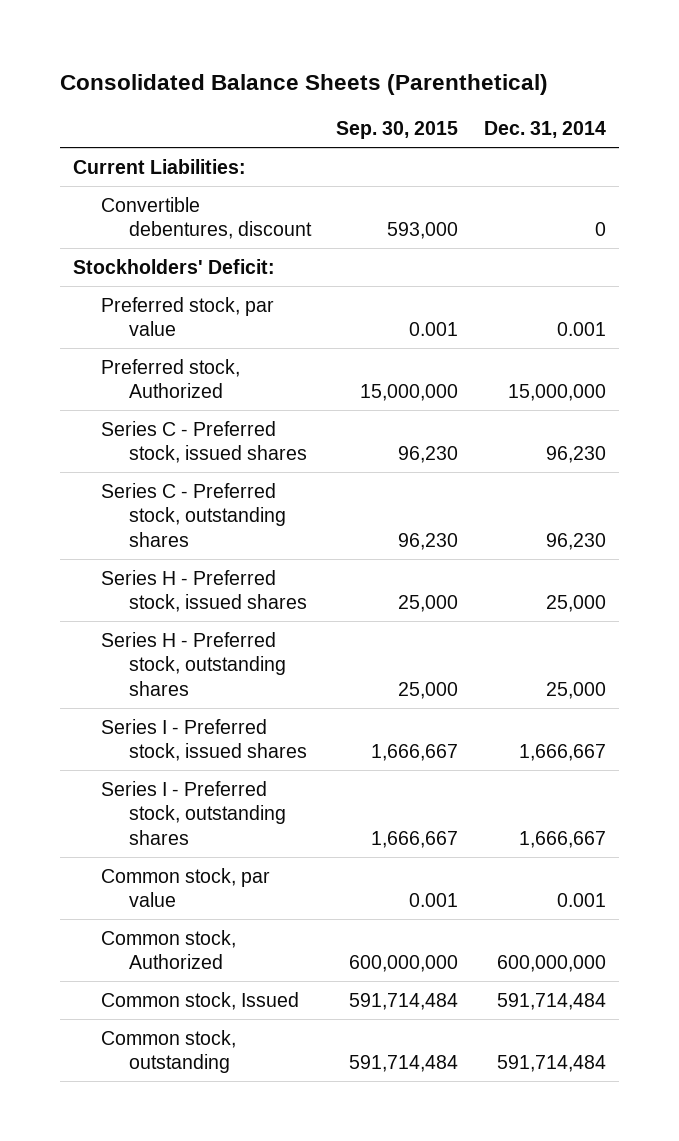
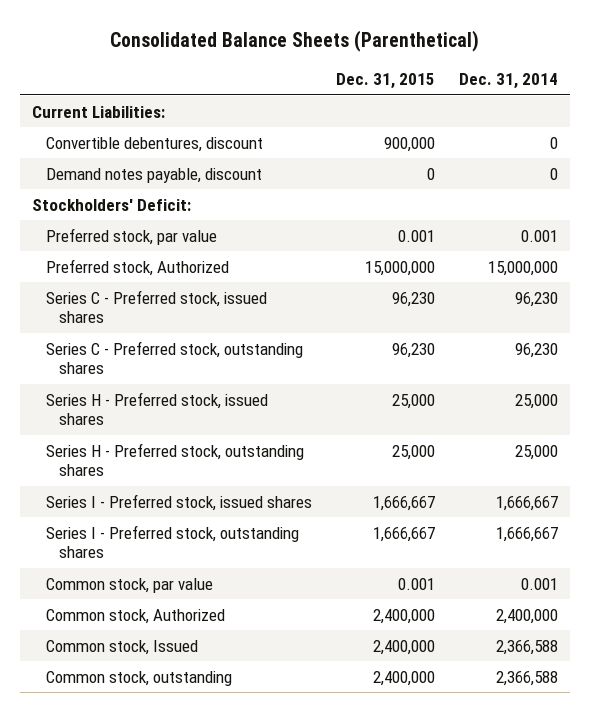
[336,121,459,140] Sep. 30, 2015 -> none
none -> [335,73,435,90] Dec. 31, 2015
none -> [45,167,262,183] Demand notes payable, discount
[496,955,606,973] 600,000,000 -> [495,608,558,624] 2,400,000
[496,992,606,1010] 591,714,484 -> [495,639,558,655] 2,366,588
[496,1055,606,1073] 591,714,484 -> [495,670,558,686] 2,366,588

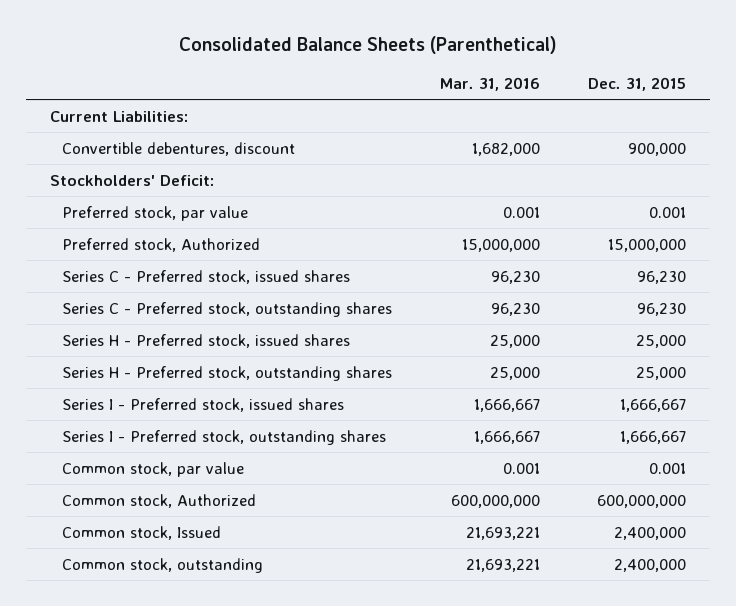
[458,73,558,90] Dec. 31, 2014 -> none
none -> [440,76,541,91] Mar. 31, 2016
[45,167,262,183] Demand notes payable, discount -> none
[372,608,435,624] 2,400,000 -> [597,494,687,508] 600,000,000

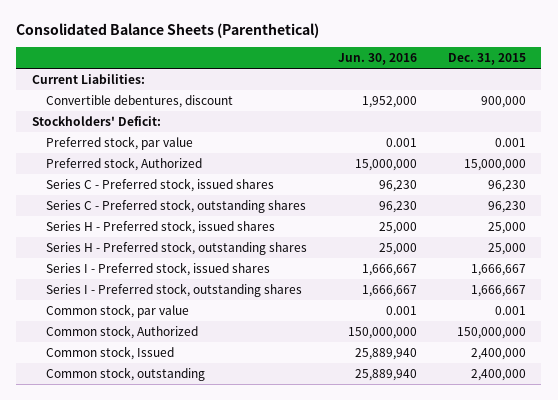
[440,76,541,91] Mar. 31, 2016 -> none
none -> [338,53,418,66] Jun. 30, 2016
[597,494,687,508] 600,000,000 -> [456,326,526,339] 150,000,000

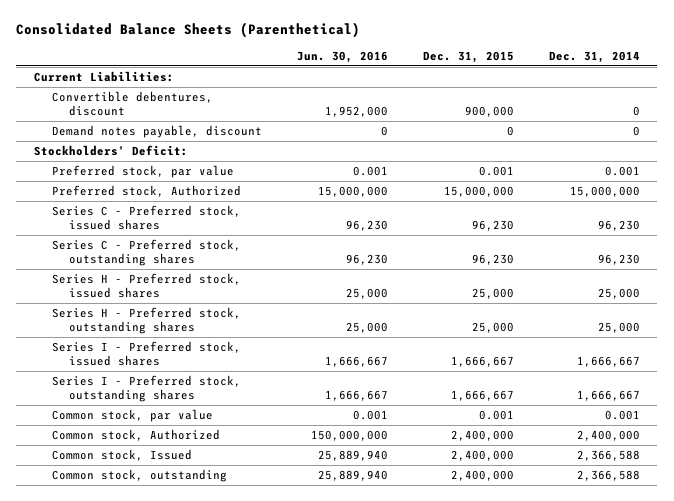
none -> [548,51,640,64] Dec. 31, 2014
none -> [51,124,262,138] Demand notes payable, discount
[456,326,526,339] 150,000,000 -> [450,429,514,441] 2,400,000

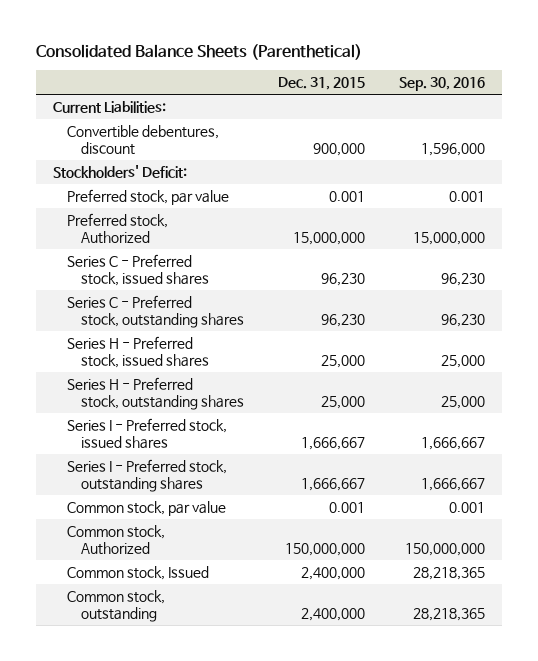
[296,51,388,64] Jun. 30, 2016 -> none
[548,51,640,64] Dec. 31, 2014 -> none
none -> [399,77,486,92] Sep. 30, 2016
[51,124,262,138] Demand notes payable, discount -> none
[450,429,514,441] 2,400,000 -> [285,542,366,556] 150,000,000

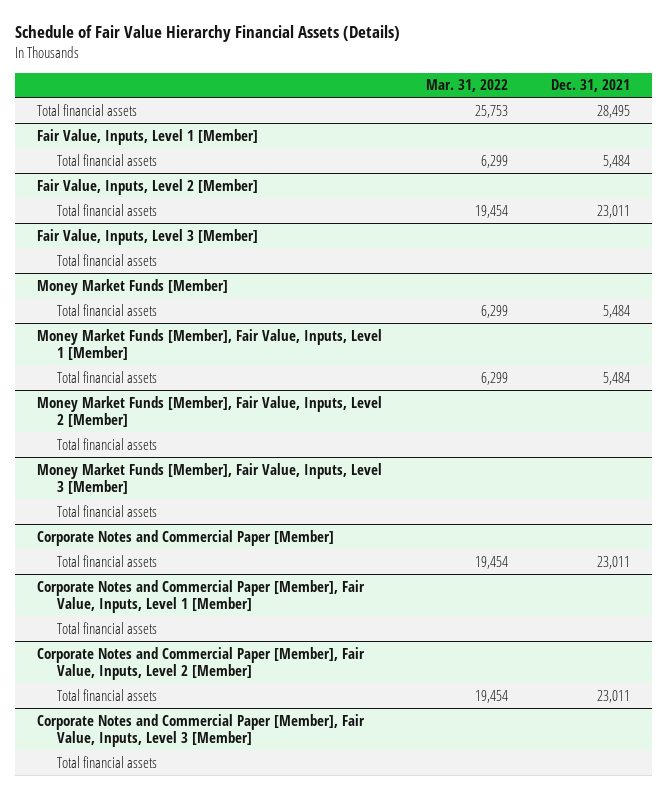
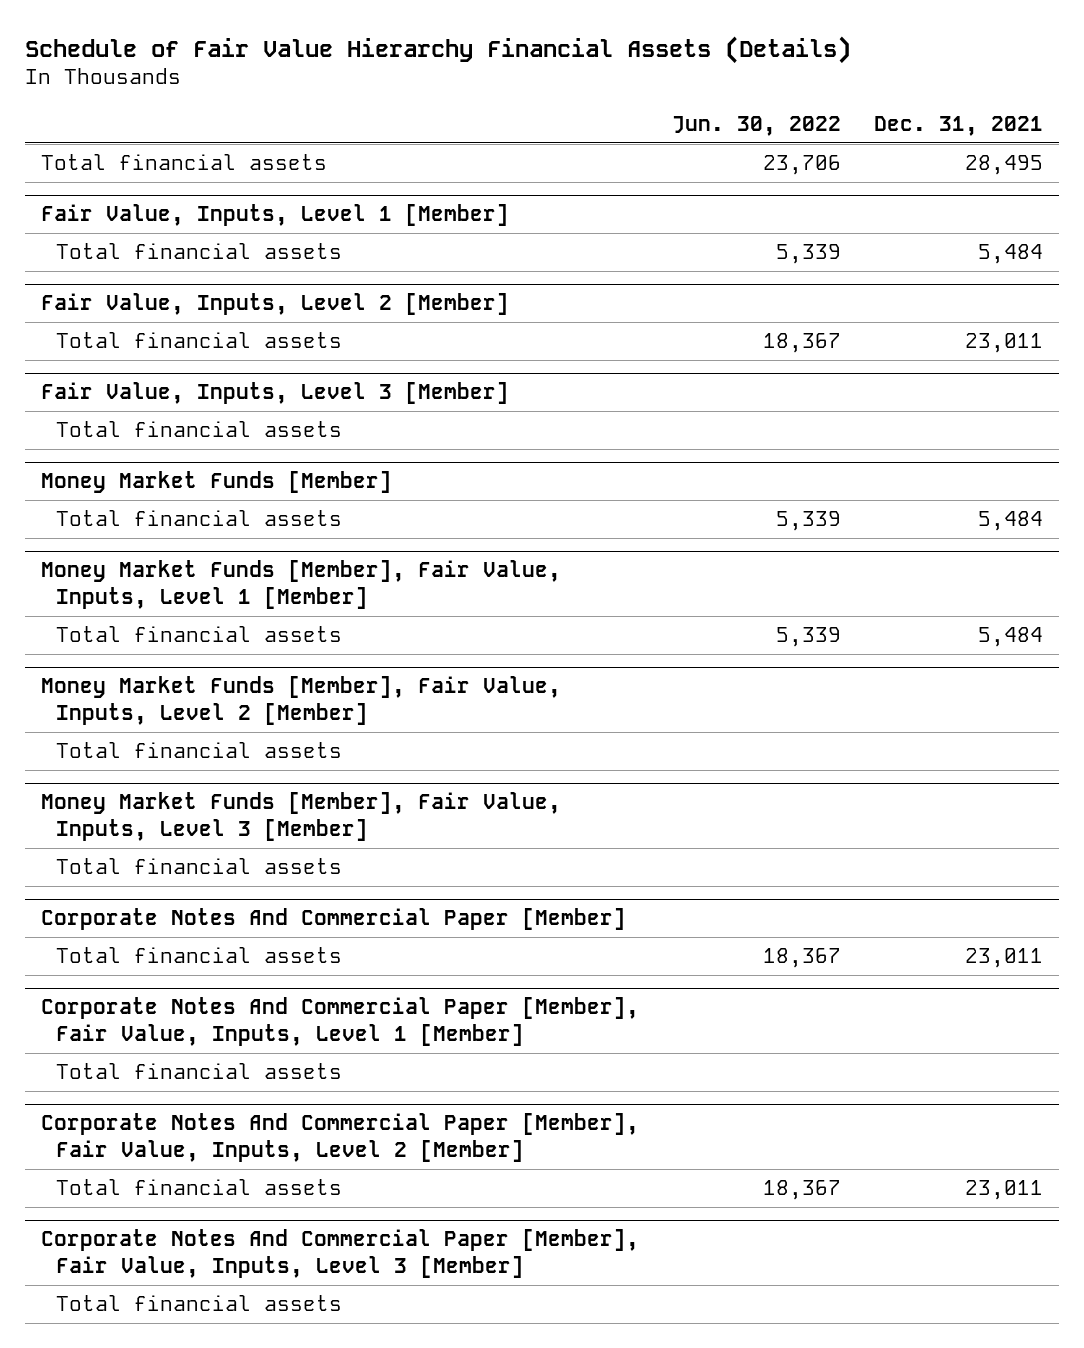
[425,79,508,93] Mar. 31, 2022 -> none
none -> [672,115,842,136] Jun. 30, 2022
[37,529,335,546] Corporate Notes and Commercial Paper [Member] -> [41,908,627,931] Corporate Notes And Commercial Paper [Member]
[37,579,366,613] Corporate Notes and Commercial Paper [Member], Fair Value, Inputs, Level 1 [Member] -> [41,997,640,1046] Corporate Notes And Commercial Paper [Member], Fair Value, Inputs, Level 1 [Member]
[37,646,366,680] Corporate Notes and Commercial Paper [Member], Fair Value, Inputs, Level 2 [Member] -> [41,1113,640,1162] Corporate Notes And Commercial Paper [Member], Fair Value, Inputs, Level 2 [Member]
[37,713,366,747] Corporate Notes and Commercial Paper [Member], Fair Value, Inputs, Level 3 [Member] -> [41,1229,640,1278] Corporate Notes And Commercial Paper [Member], Fair Value, Inputs, Level 3 [Member]

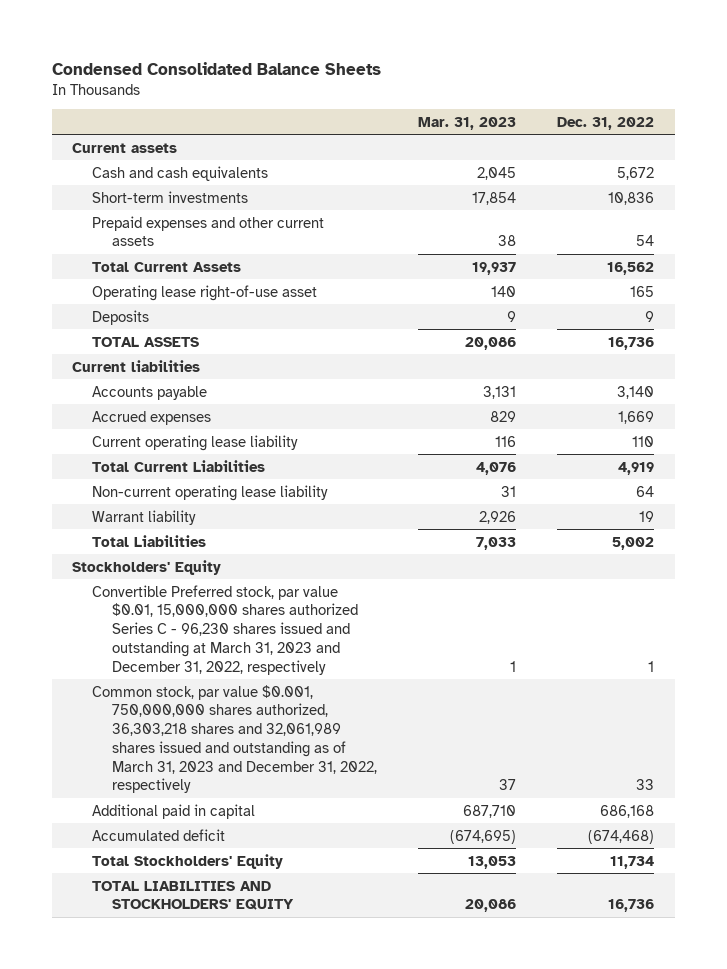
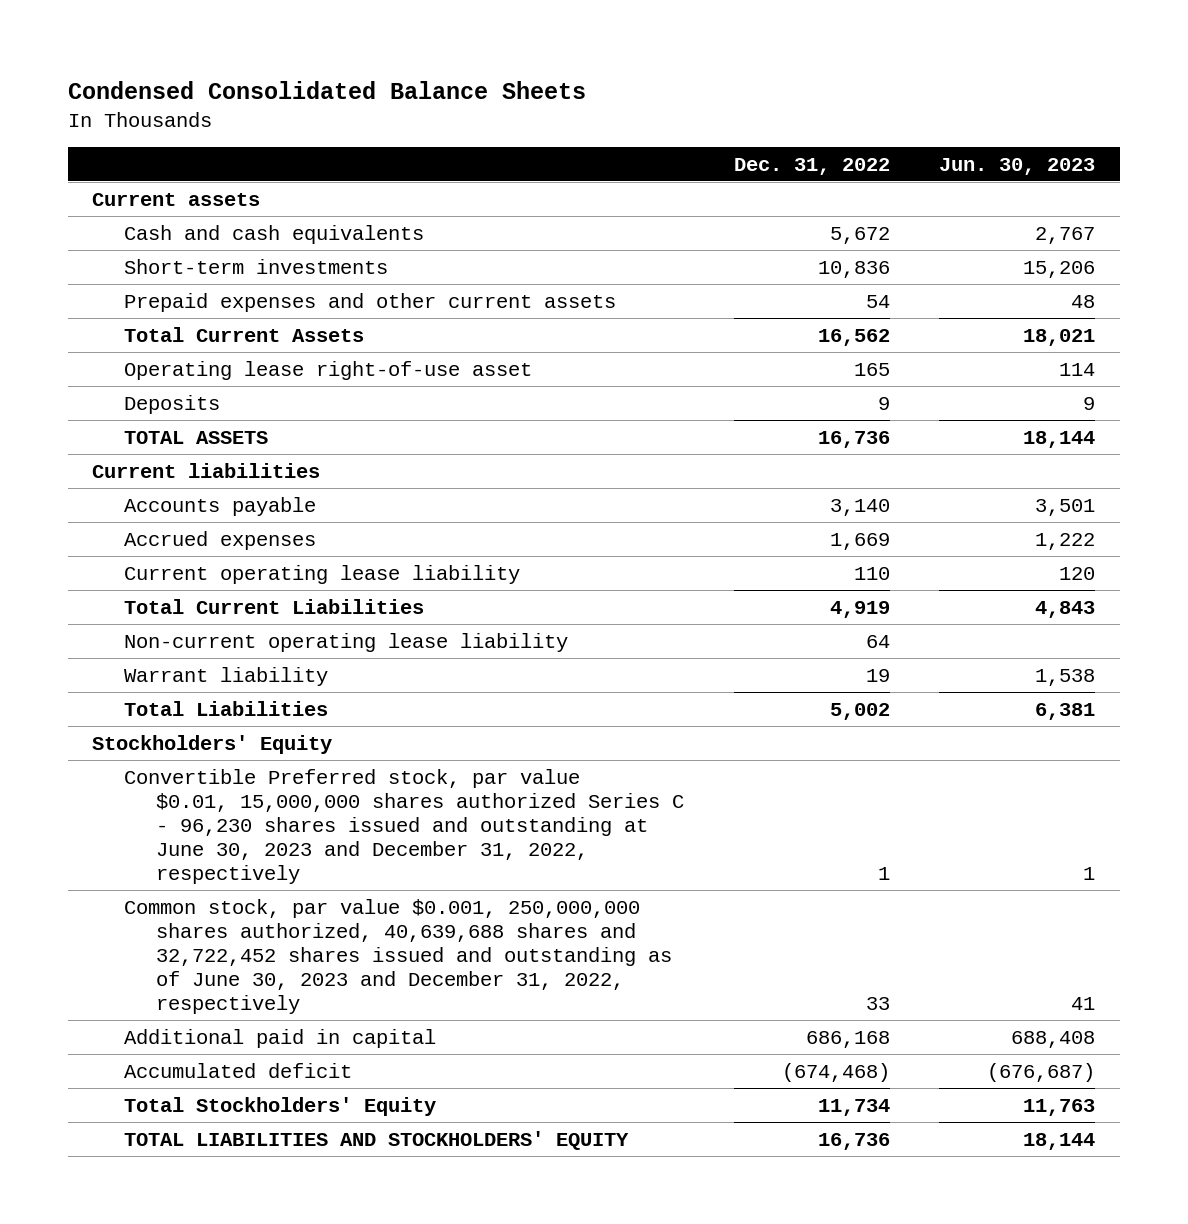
[418,116,517,130] Mar. 31, 2023 -> none
none -> [939,157,1096,175] Jun. 30, 2023
[92,584,358,675] Convertible Preferred stock, par value $0.01, 15,000,000 shares authorized Series C - 96,230 shares issued and outstanding at March 31, 2023 and December 31, 2022, respectively -> [124,768,685,884] Convertible Preferred stock, par value $0.01, 15,000,000 shares authorized Series C - 96,230 shares issued and outstanding at June 30, 2023 and December 31, 2022, respectively
[92,684,377,794] Common stock, par value $0.001, 750,000,000 shares authorized, 36,303,218 shares and 32,061,989 shares issued and outstanding as of March 31, 2023 and December 31, 2022, respectively -> [124,898,673,1014] Common stock, par value $0.001, 250,000,000 shares authorized, 40,639,688 shares and 32,722,452 shares issued and outstanding as of June 30, 2023 and December 31, 2022, respectively

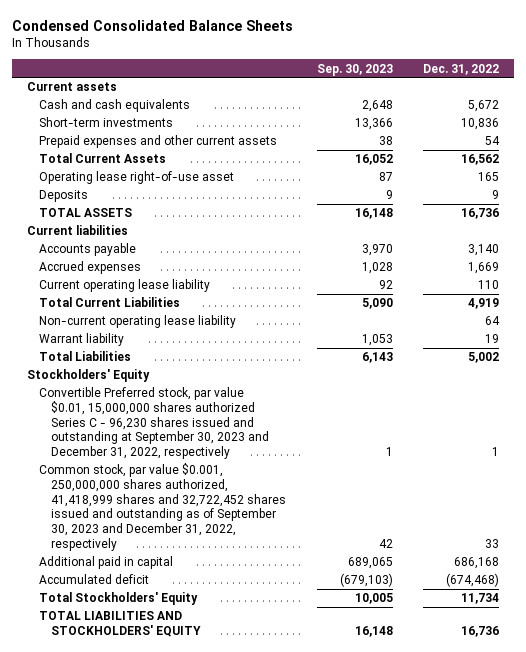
[939,157,1096,175] Jun. 30, 2023 -> none
none -> [316,63,393,76] Sep. 30, 2023
[124,768,685,884] Convertible Preferred stock, par value $0.01, 15,000,000 shares authorized Series C - 96,230 shares issued and outstanding at June 30, 2023 and December 31, 2022, respectively -> [39,387,270,460] Convertible Preferred stock, par value $0.01, 15,000,000 shares authorized Series C - 96,230 shares issued and outstanding at September 30, 2023 and December 31, 2022, respectively
[124,898,673,1014] Common stock, par value $0.001, 250,000,000 shares authorized, 40,639,688 shares and 32,722,452 shares issued and outstanding as of June 30, 2023 and December 31, 2022, respectively -> [39,463,287,551] Common stock, par value $0.001, 250,000,000 shares authorized, 41,418,999 shares and 32,722,452 shares issued and outstanding as of September 30, 2023 and December 31, 2022, respectively

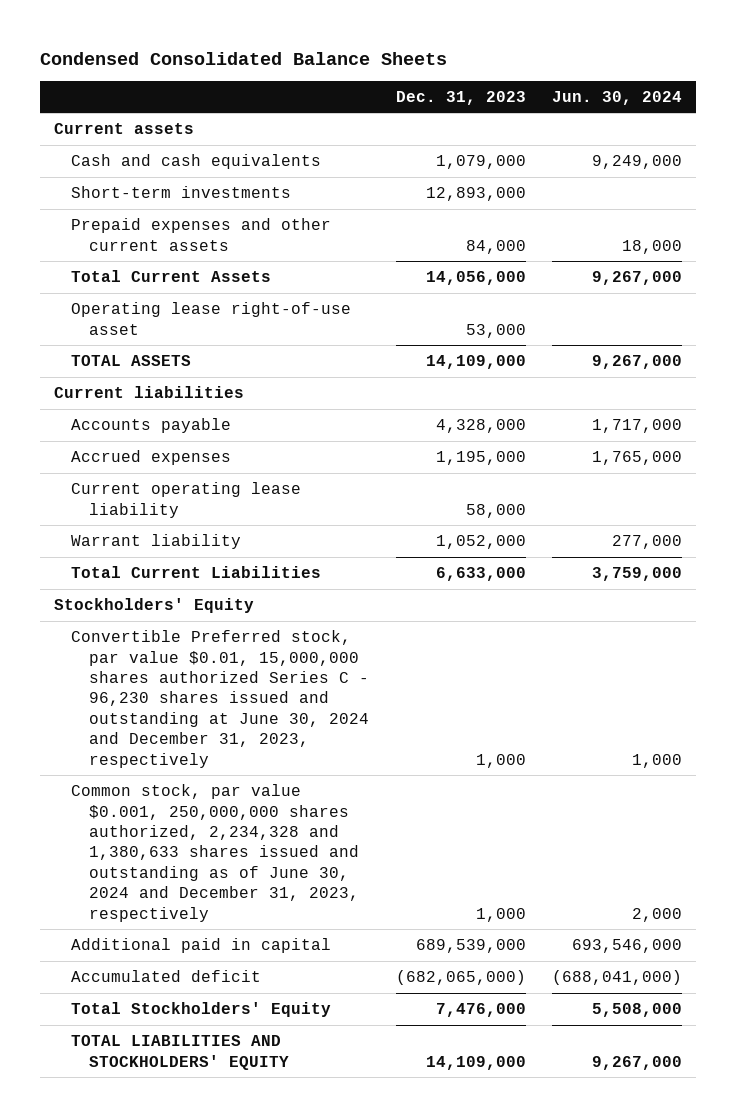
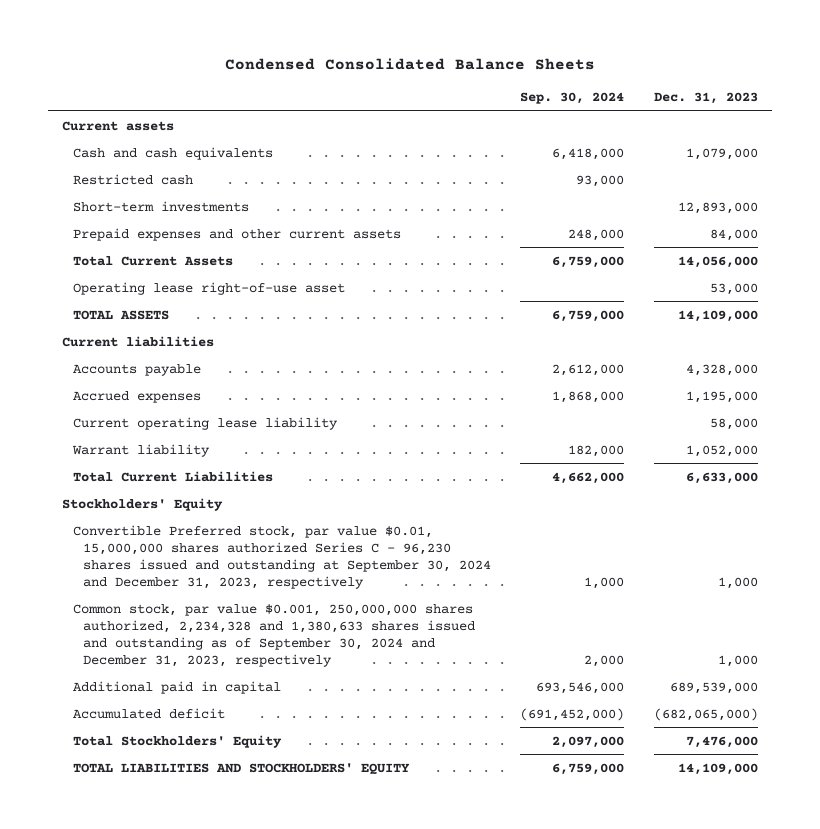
[552,90,683,105] Jun. 30, 2024 -> none
none -> [520,92,625,105] Sep. 30, 2024
none -> [72,173,193,185] Restricted cash
[71,630,370,768] Convertible Preferred stock, par value $0.01, 15,000,000 shares authorized Series C - 96,230 shares issued and outstanding at June 30, 2024 and December 31, 2023, respectively -> [72,524,492,589] Convertible Preferred stock, par value $0.01, 15,000,000 shares authorized Series C - 96,230 shares issued and outstanding at September 30, 2024 and December 31, 2023, respectively
[71,784,360,922] Common stock, par value $0.001, 250,000,000 shares authorized, 2,234,328 and 1,380,633 shares issued and outstanding as of June 30, 2024 and December 31, 2023, respectively -> [72,603,476,667] Common stock, par value $0.001, 250,000,000 shares authorized, 2,234,328 and 1,380,633 shares issued and outstanding as of September 30, 2024 and December 31, 2023, respectively

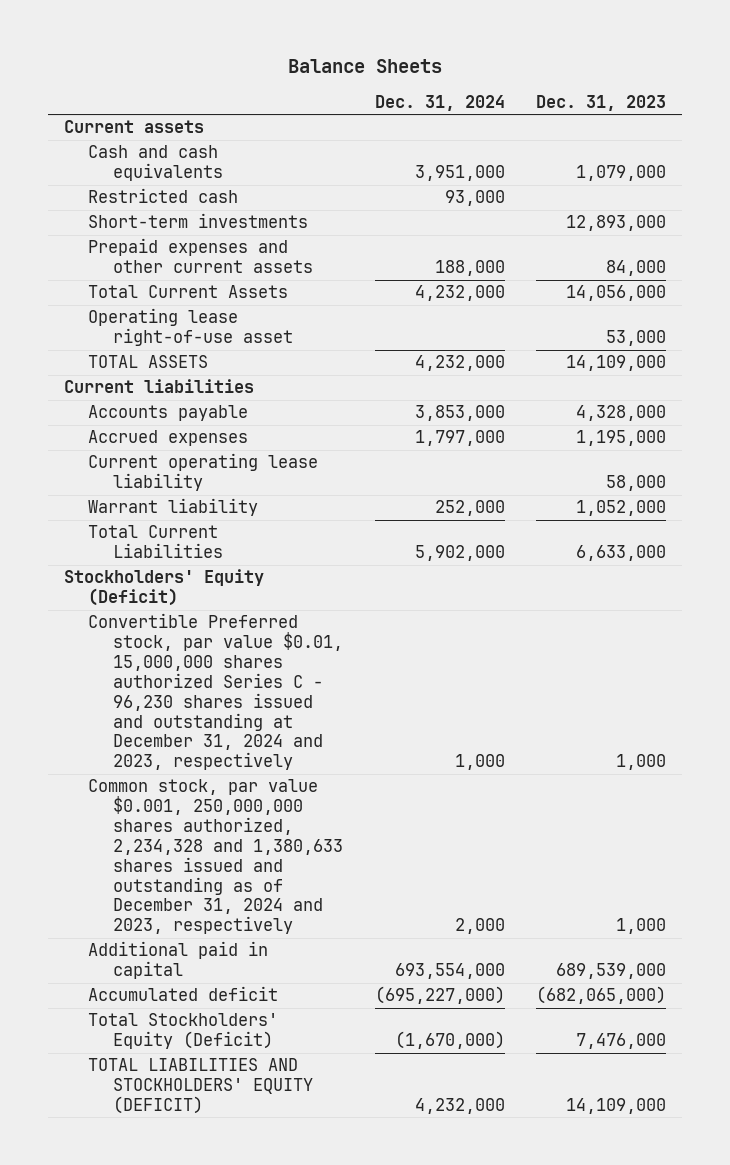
[224,58,595,71] Condensed Consolidated Balance Sheets -> [287,59,442,74] Balance Sheets
[520,92,625,105] Sep. 30, 2024 -> none
none -> [374,94,505,111] Dec. 31, 2024
[62,497,224,511] Stockholders' Equity -> [63,569,264,607] Stockholders' Equity (Deficit)
[72,524,492,589] Convertible Preferred stock, par value $0.01, 15,000,000 shares authorized Series C - 96,230 shares issued and outstanding at September 30, 2024 and December 31, 2023, respectively -> [88,613,344,771] Convertible Preferred stock, par value $0.01, 15,000,000 shares authorized Series C - 96,230 shares issued and outstanding at December 31, 2024 and 2023, respectively
[72,603,476,667] Common stock, par value $0.001, 250,000,000 shares authorized, 2,234,328 and 1,380,633 shares issued and outstanding as of September 30, 2024 and December 31, 2023, respectively -> [88,779,344,935] Common stock, par value $0.001, 250,000,000 shares authorized, 2,234,328 and 1,380,633 shares issued and outstanding as of December 31, 2024 and 2023, respectively
[72,734,282,748] Total Stockholders' Equity -> [88,1013,279,1050] Total Stockholders' Equity (Deficit)
[72,762,410,775] TOTAL LIABILITIES AND STOCKHOLDERS' EQUITY -> [88,1058,314,1114] TOTAL LIABILITIES AND STOCKHOLDERS' EQUITY (DEFICIT)

